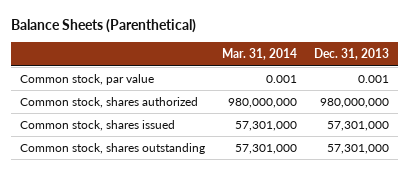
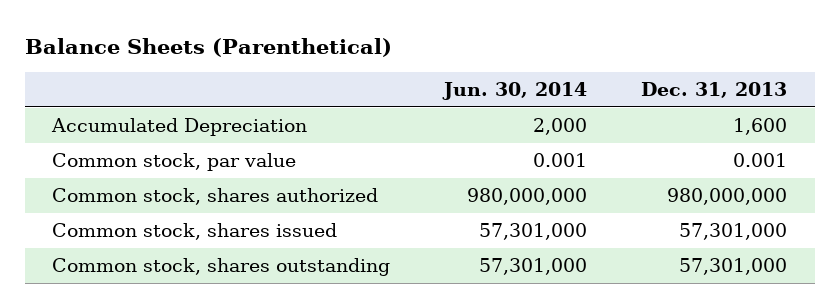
[221,48,297,61] Mar. 31, 2014 -> none
none -> [442,82,588,101] Jun. 30, 2014
none -> [51,118,308,137] Accumulated Depreciation

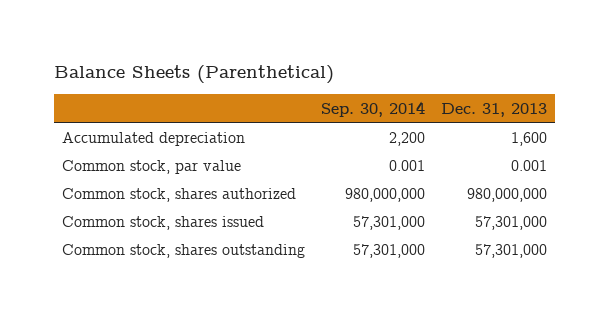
[442,82,588,101] Jun. 30, 2014 -> none
none -> [320,100,425,117] Sep. 30, 2014
[51,118,308,137] Accumulated Depreciation -> [61,131,245,146] Accumulated depreciation

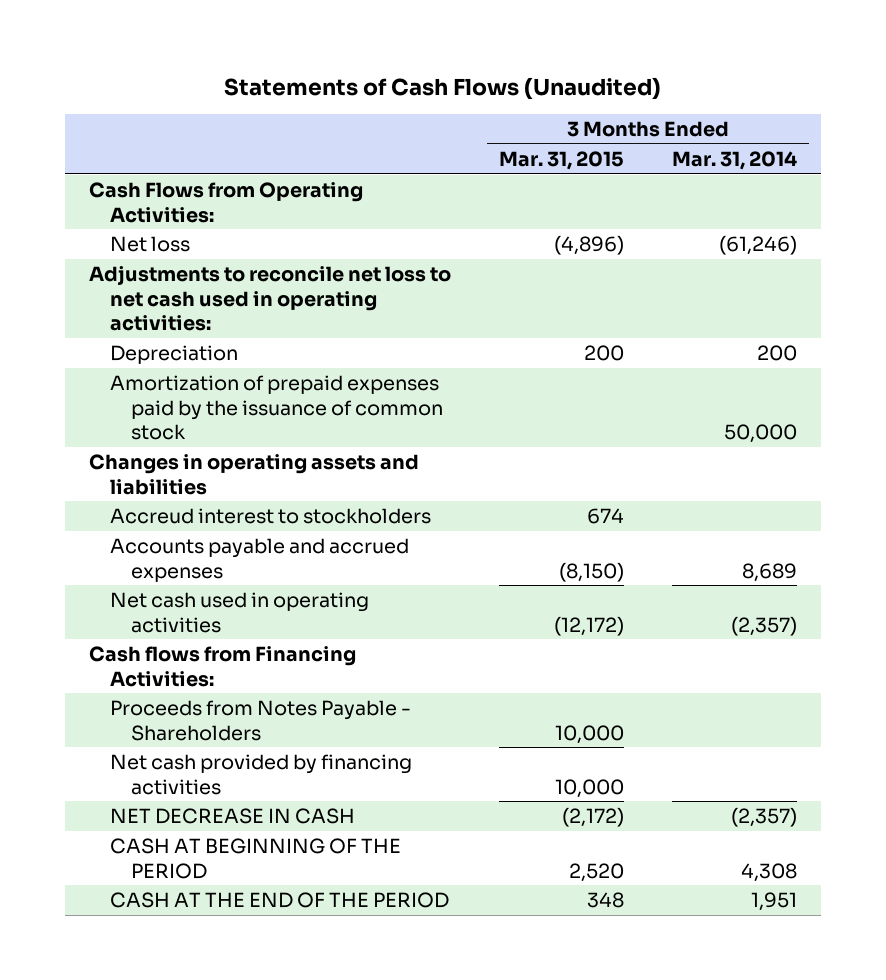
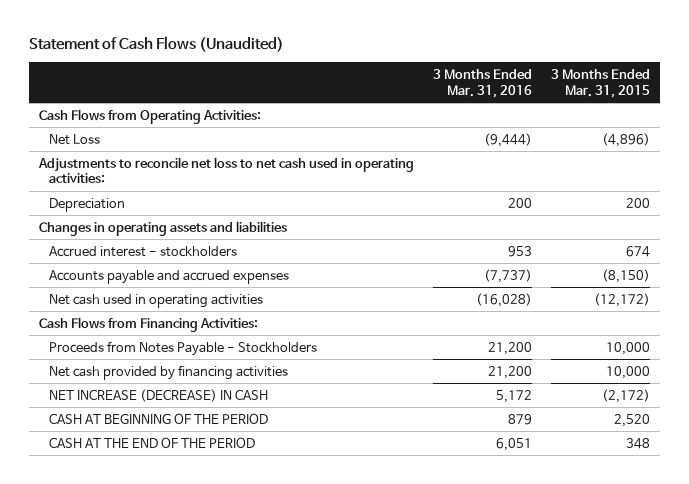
[224,76,662,100] Statements of Cash Flows (Unaudited) -> [28,36,284,53] Statement of Cash Flows (Unaudited)
[672,150,798,170] Mar. 31, 2014 -> none
none -> [433,69,533,98] 3 Months Ended Mar. 31, 2016
[110,235,191,252] Net loss -> [48,133,100,145] Net Loss
[110,374,444,441] Amortization of prepaid expenses paid by the issuance of common stock -> none
[110,507,432,524] Accreud interest to stockholders -> [48,245,237,257] Accrued interest - stockholders
[88,645,356,687] Cash flows from Financing Activities: -> [38,316,258,332] Cash Flows from Financing Activities:
[110,699,412,741] Proceeds from Notes Payable - Shareholders -> [48,340,317,356] Proceeds from Notes Payable - Stockholders
[110,807,356,824] NET DECREASE IN CASH -> [48,388,268,402] NET INCREASE (DECREASE) IN CASH

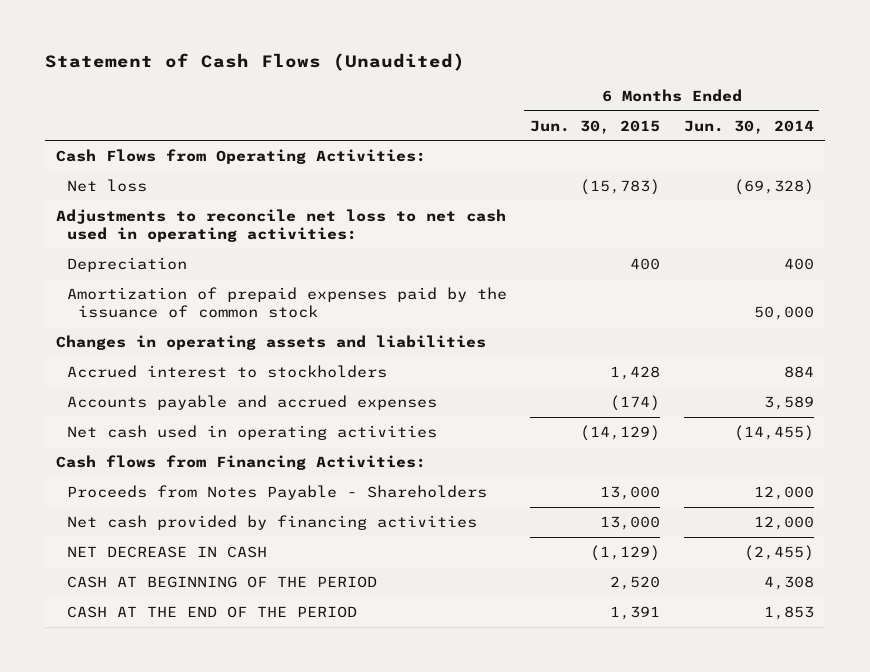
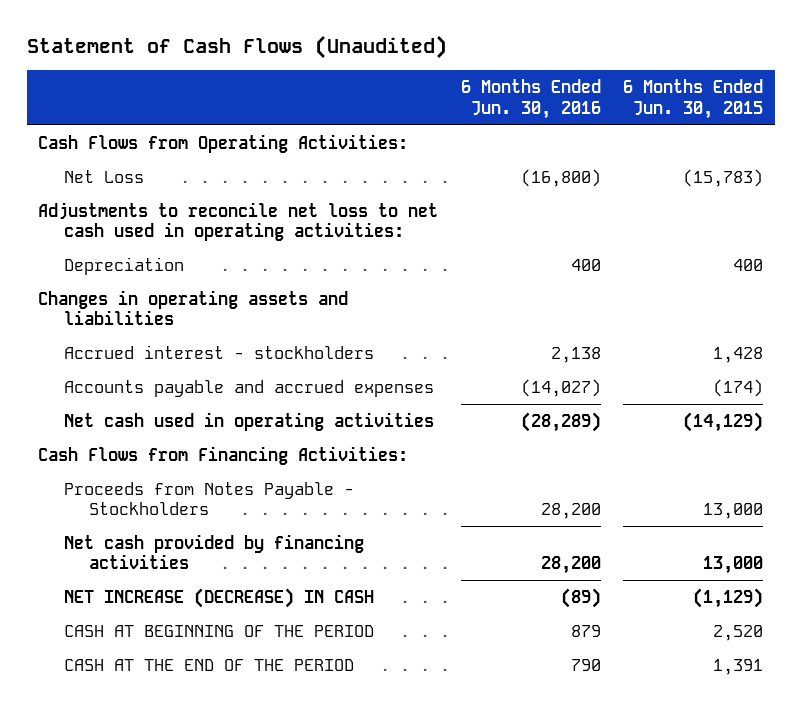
[683,119,814,134] Jun. 30, 2014 -> none
none -> [460,79,601,119] 6 Months Ended Jun. 30, 2016
[66,178,147,192] Net loss -> [63,169,144,183] Net Loss
[66,286,507,319] Amortization of prepaid expenses paid by the issuance of common stock -> none
[66,364,387,378] Accrued interest to stockholders -> [63,344,374,359] Accrued interest - stockholders
[56,454,427,470] Cash flows from Financing Activities: -> [38,445,409,465] Cash Flows from Financing Activities:
[66,484,487,500] Proceeds from Notes Payable - Shareholders -> [63,481,354,516] Proceeds from Notes Payable - Stockholders
[66,545,267,558] NET DECREASE IN CASH -> [63,587,374,608] NET INCREASE (DECREASE) IN CASH

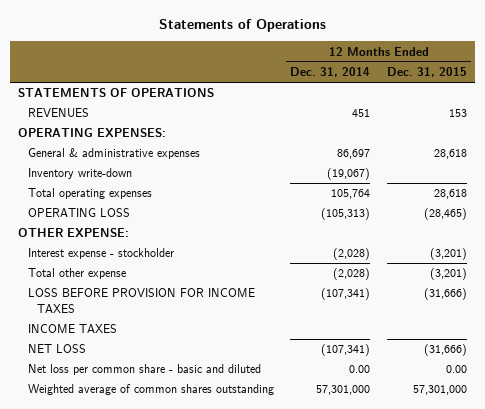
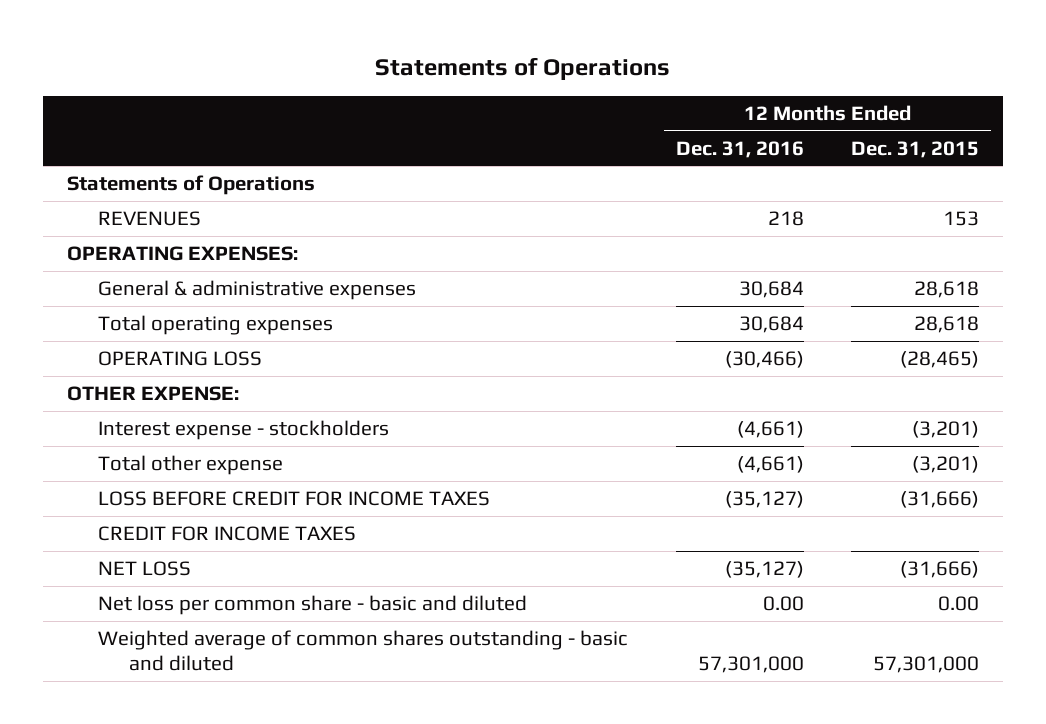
[290,67,371,78] Dec. 31, 2014 -> none
none -> [675,140,804,158] Dec. 31, 2016
[18,88,215,98] STATEMENTS OF OPERATIONS -> [67,175,316,196] Statements of Operations
[27,168,132,180] Inventory write-down -> none
[27,248,174,260] Interest expense - stockholder -> [98,420,390,441] Interest expense - stockholders
[27,288,255,314] LOSS BEFORE PROVISION FOR INCOME TAXES -> [98,491,491,507] LOSS BEFORE CREDIT FOR INCOME TAXES
[27,324,117,335] INCOME TAXES -> [98,526,357,542] CREDIT FOR INCOME TAXES
[27,384,274,396] Weighted average of common shares outstanding -> [98,630,629,671] Weighted average of common shares outstanding - basic and diluted

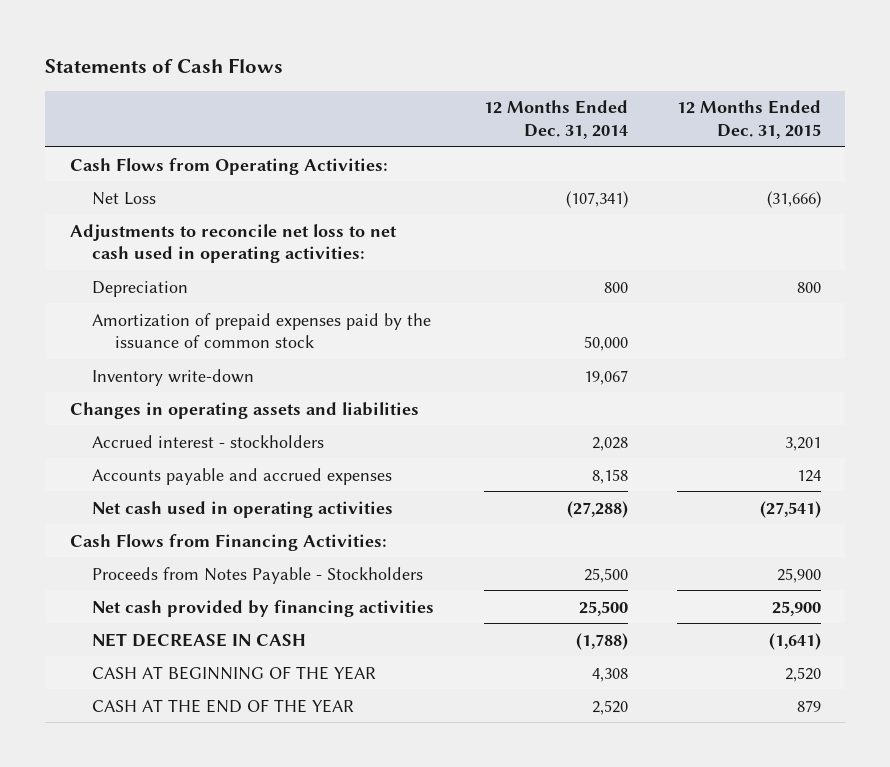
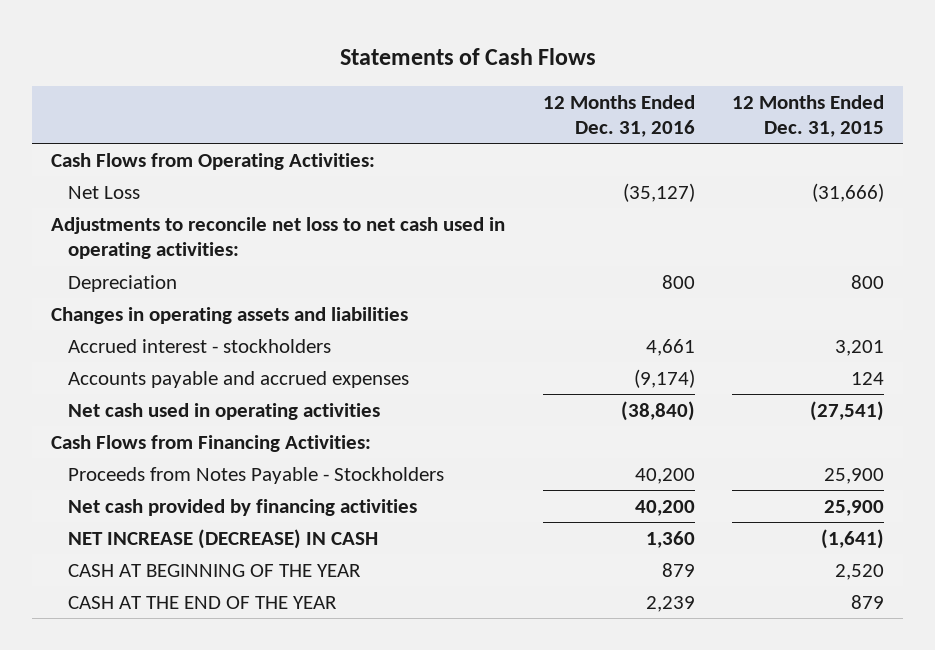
[483,100,628,139] 12 Months Ended Dec. 31, 2014 -> none
none -> [542,94,695,137] 12 Months Ended Dec. 31, 2016
[92,312,432,349] Amortization of prepaid expenses paid by the issuance of common stock -> none
[92,368,255,386] Inventory write-down -> none
[92,632,307,647] NET DECREASE IN CASH -> [68,528,379,549] NET INCREASE (DECREASE) IN CASH

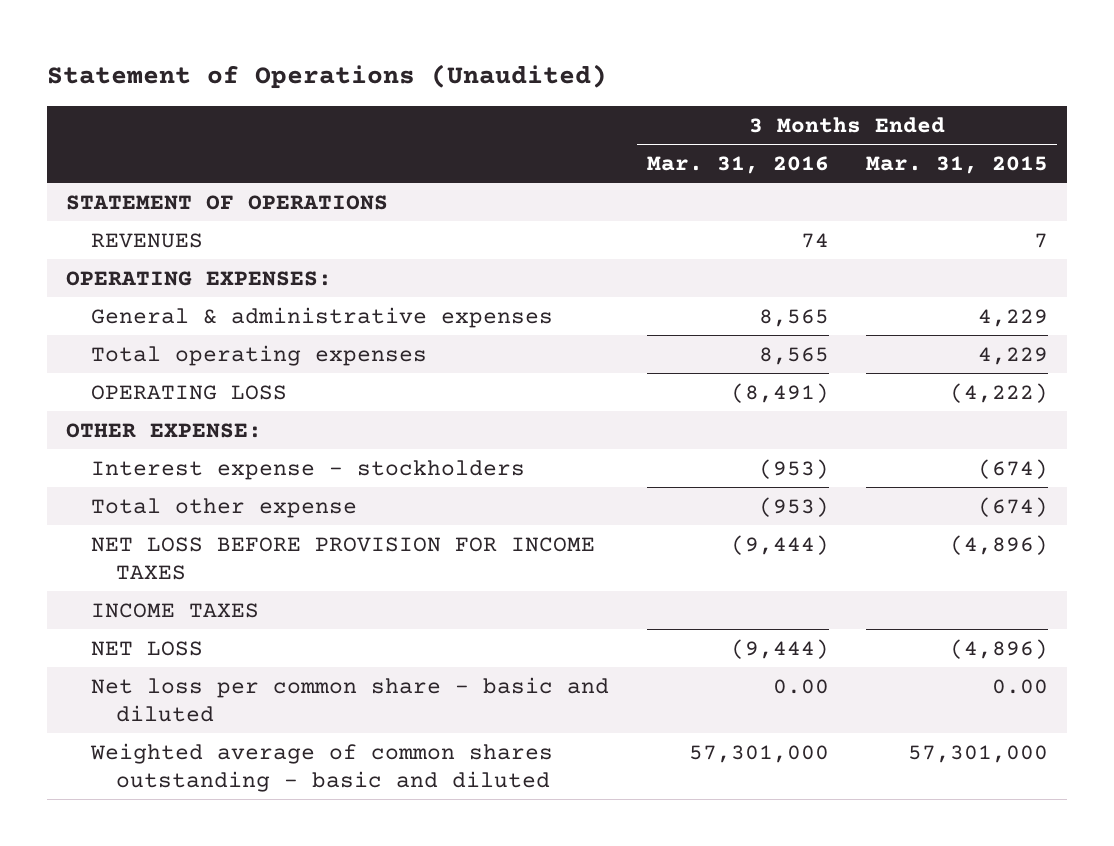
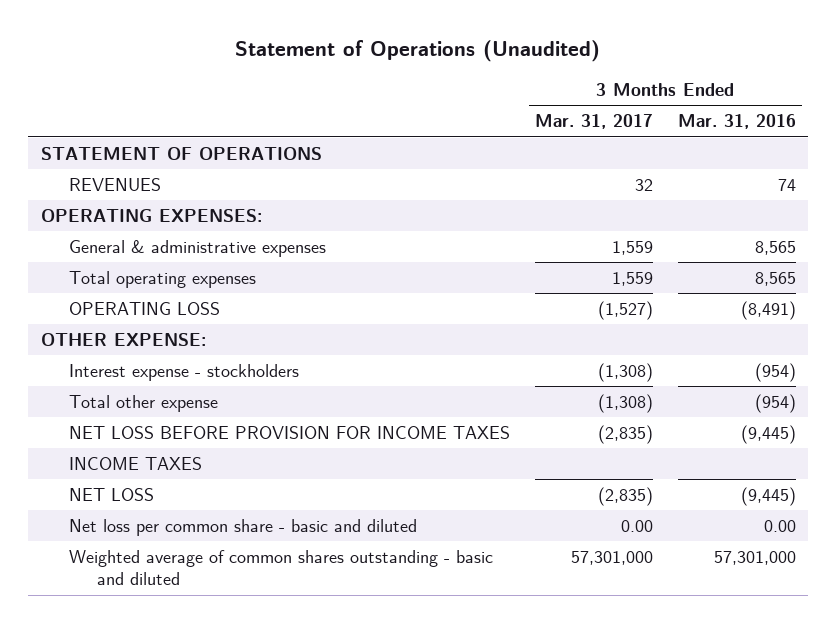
[866,155,1049,174] Mar. 31, 2015 -> none
none -> [534,114,653,130] Mar. 31, 2017
[758,458,829,479] (953) -> [754,362,796,382] (954)
[758,496,829,517] (953) -> [754,393,796,413] (954)
[730,534,829,555] (9,444) -> [740,424,796,444] (9,445)
[730,638,829,659] (9,444) -> [740,486,796,506] (9,445)

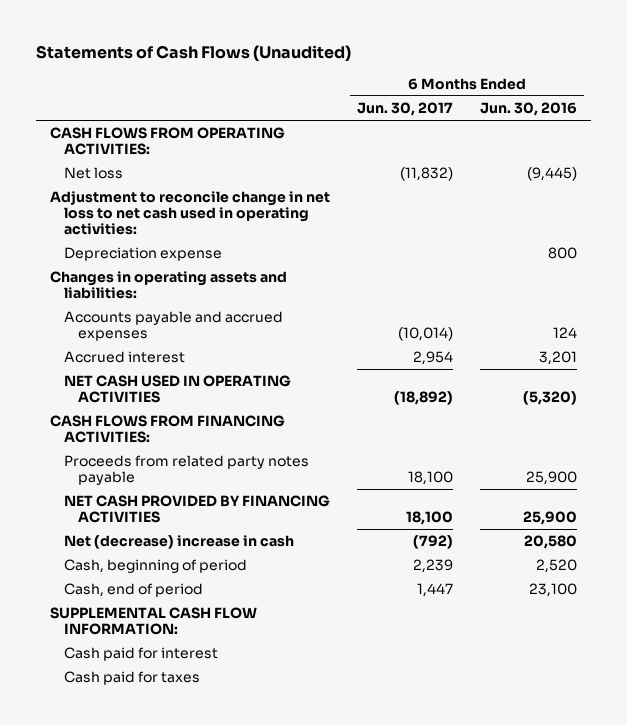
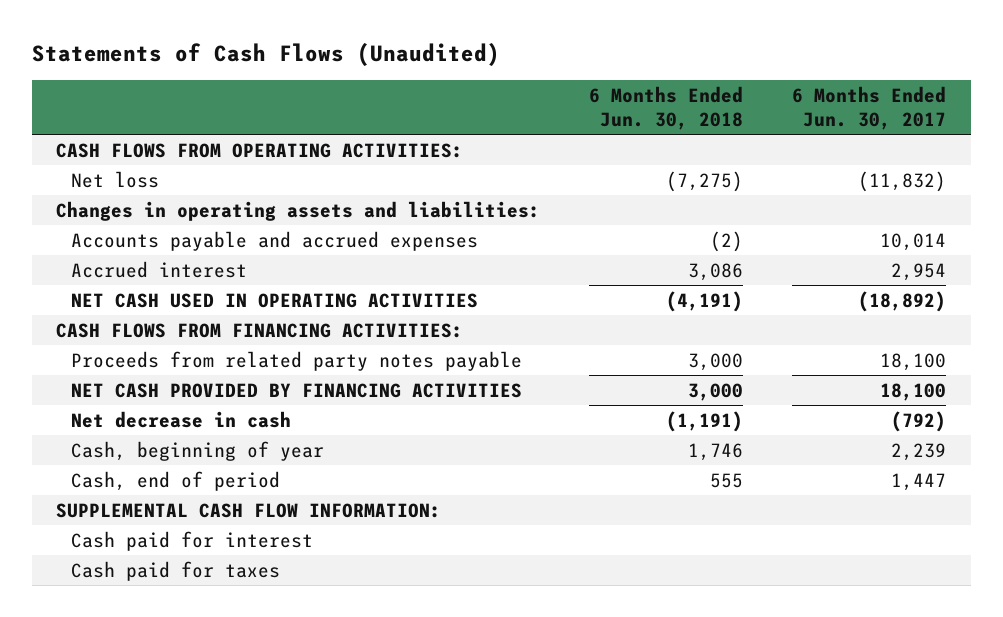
[480,101,578,116] Jun. 30, 2016 -> none
none -> [589,86,744,130] 6 Months Ended Jun. 30, 2018
[49,191,330,235] Adjustment to reconcile change in net loss to net cash used in operating activities: -> none
[64,247,223,262] Depreciation expense -> none
[398,327,454,342] (10,014) -> [880,232,947,251] 10,014
[64,535,295,550] Net (decrease) increase in cash -> [71,410,292,428] Net decrease in cash
[64,559,248,574] Cash, beginning of period -> [71,440,325,461] Cash, beginning of year

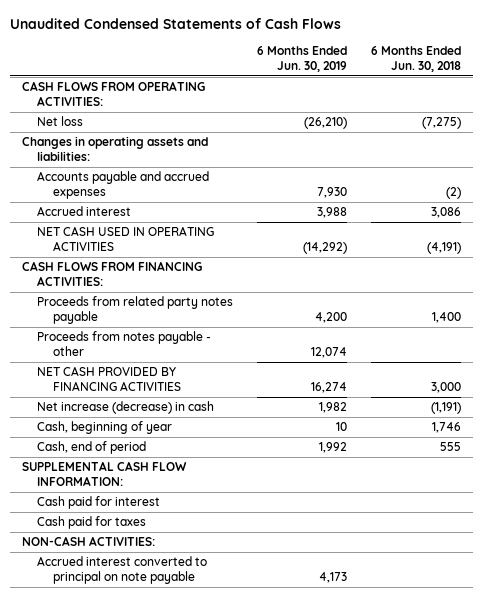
[31,43,500,67] Statements of Cash Flows (Unaudited) -> [10,17,342,29] Unaudited Condensed Statements of Cash Flows
[792,86,947,130] 6 Months Ended Jun. 30, 2017 -> none
none -> [257,46,348,73] 6 Months Ended Jun. 30, 2019
[688,352,744,371] 3,000 -> [431,312,461,324] 1,400
none -> [37,331,212,357] Proceeds from notes payable - other
[71,410,292,428] Net decrease in cash -> [37,401,215,415] Net increase (decrease) in cash
none -> [21,536,155,547] NON-CASH ACTIVITIES:
none -> [37,556,208,585] Accrued interest converted to principal on note payable

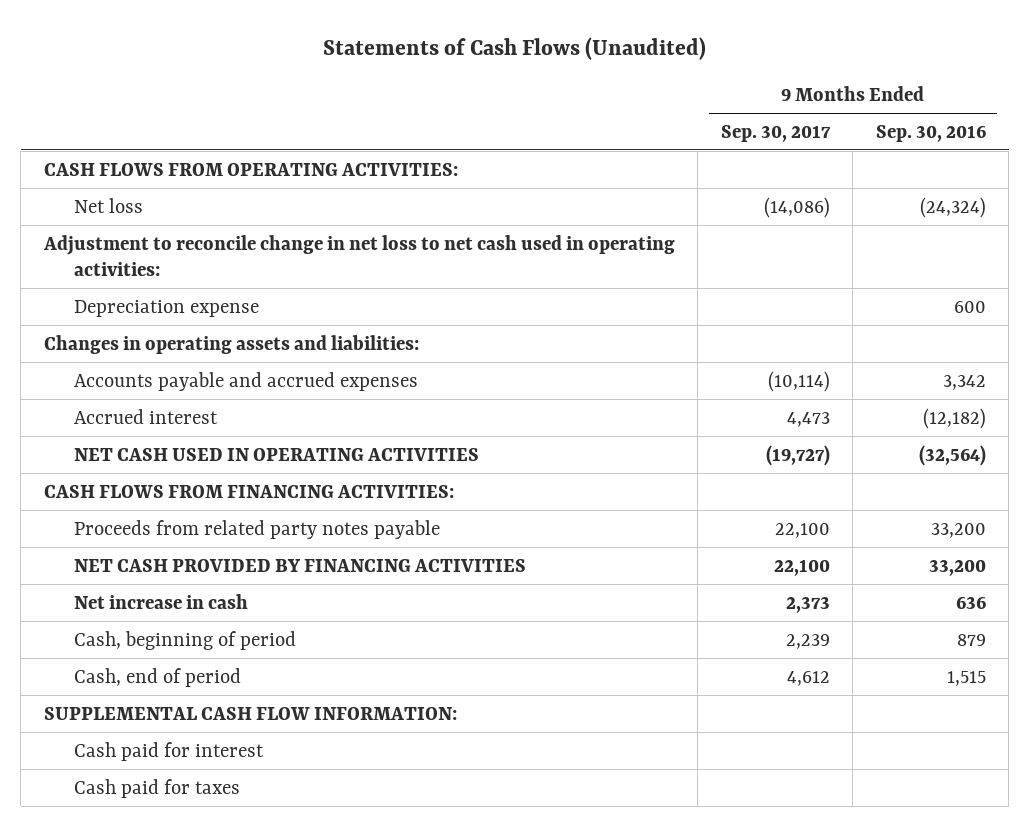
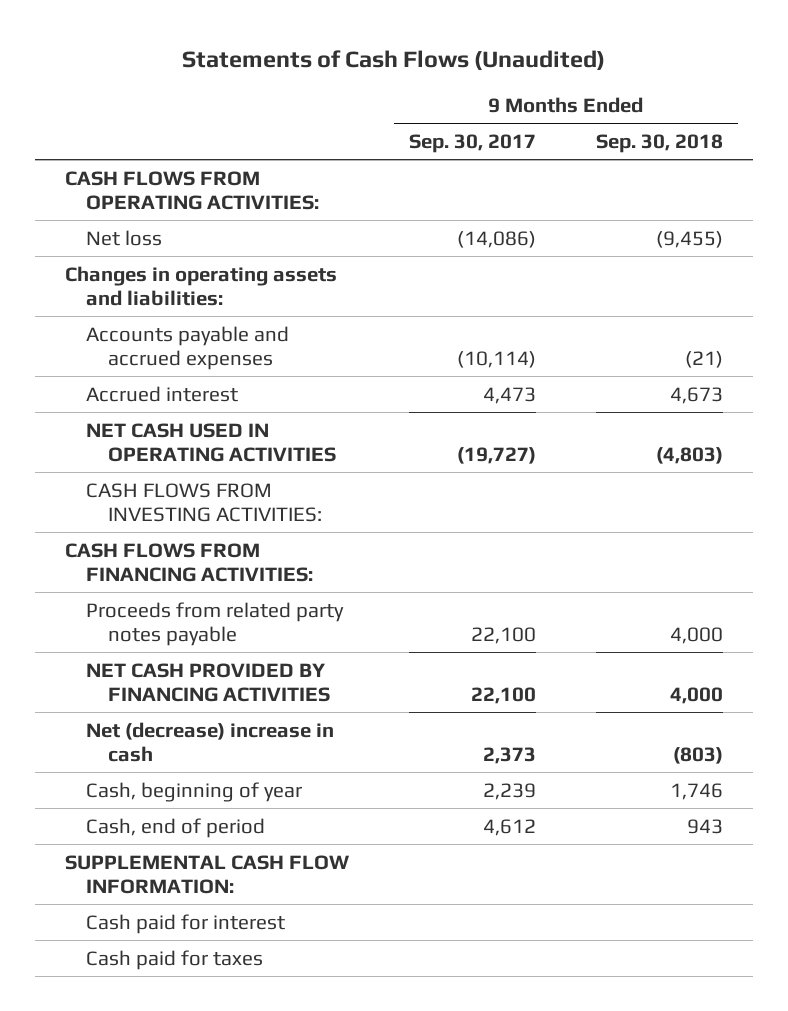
[875,124,986,142] Sep. 30, 2016 -> none
none -> [596,133,724,153] Sep. 30, 2018
[42,234,675,276] Adjustment to reconcile change in net loss to net cash used in operating activities: -> none
[73,299,259,317] Depreciation expense -> none
none -> [86,482,322,522] CASH FLOWS FROM INVESTING ACTIVITIES:
[73,593,248,609] Net increase in cash -> [86,721,335,762] Net (decrease) increase in cash
[73,630,296,650] Cash, beginning of period -> [86,781,303,802] Cash, beginning of year

